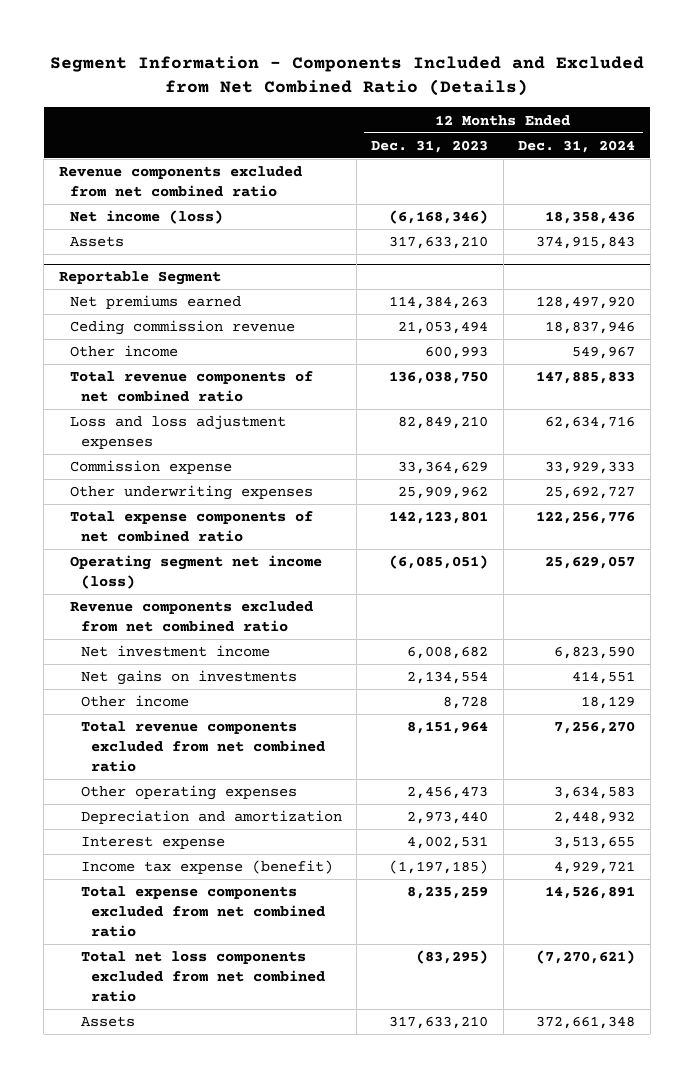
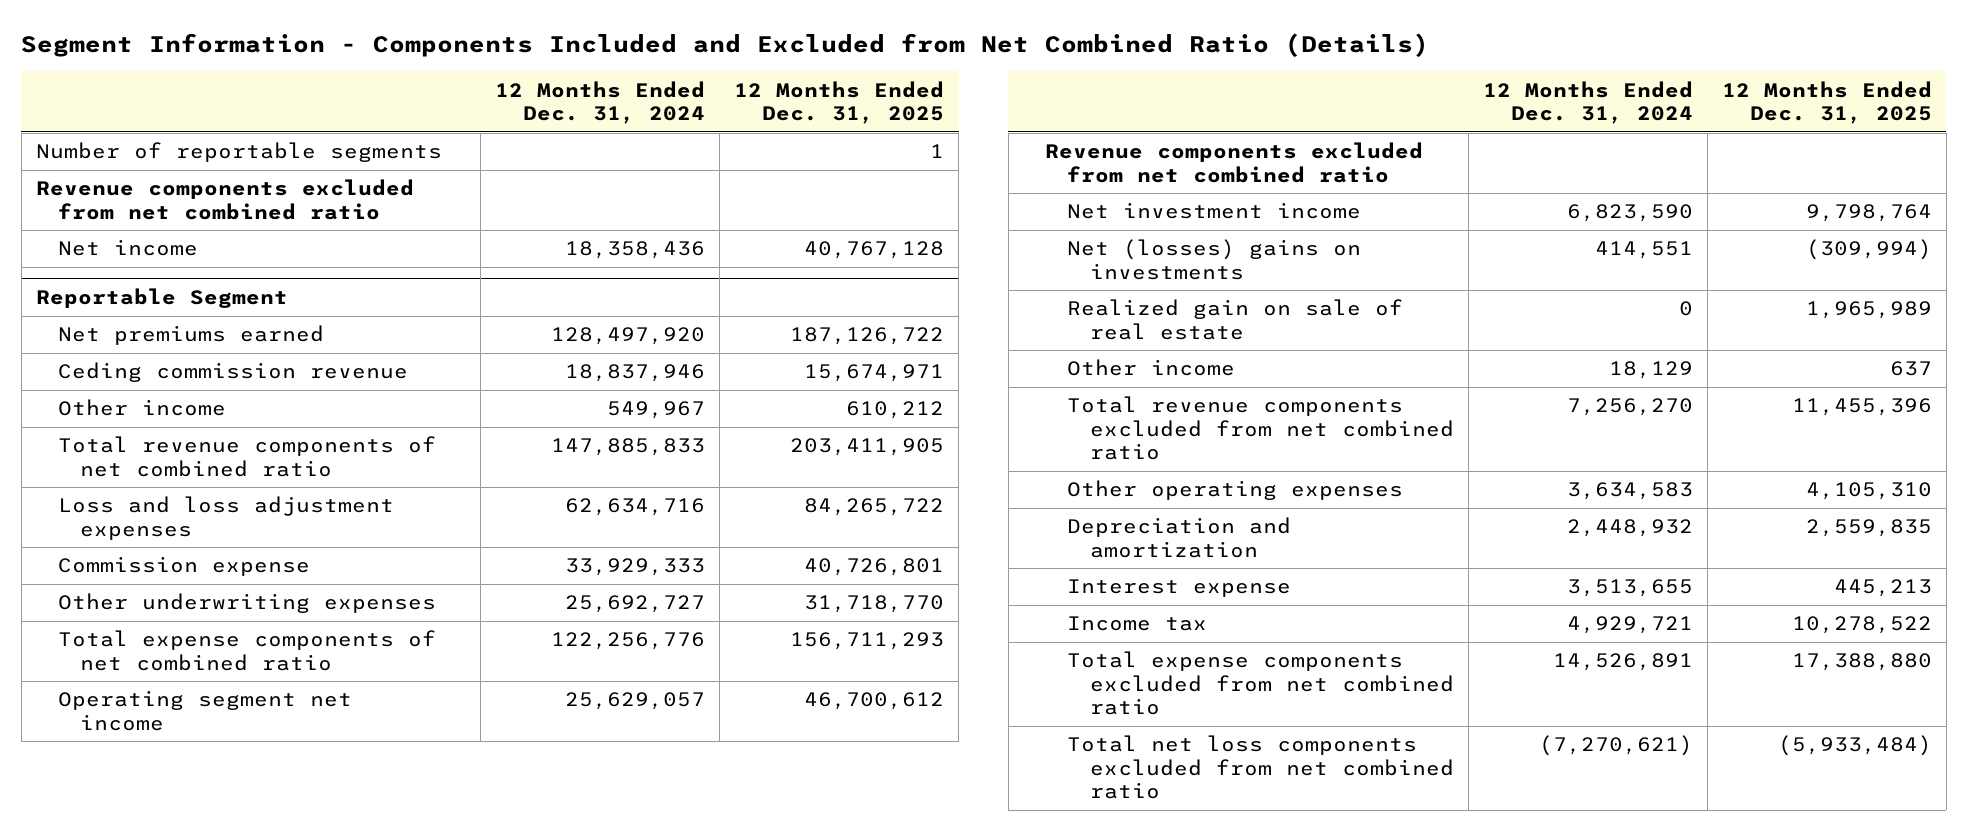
[371,139,489,153] Dec. 31, 2023 -> none
none -> [734,80,945,125] 12 Months Ended Dec. 31, 2025
none -> [35,142,442,163] Number of reportable segments
[69,236,124,248] Assets -> none
[69,210,223,225] Net income (loss) -> [57,239,198,257] Net income
[69,555,322,590] Operating segment net income (loss) -> [57,690,352,731] Operating segment net income
[80,670,297,686] Net gains on investments -> [1067,239,1362,280] Net (losses) gains on investments
none -> [1067,299,1404,340] Realized gain on sale of real estate
[80,860,333,875] Income tax expense (benefit) -> [1067,616,1208,632] Income tax
[80,1016,135,1028] Assets -> none

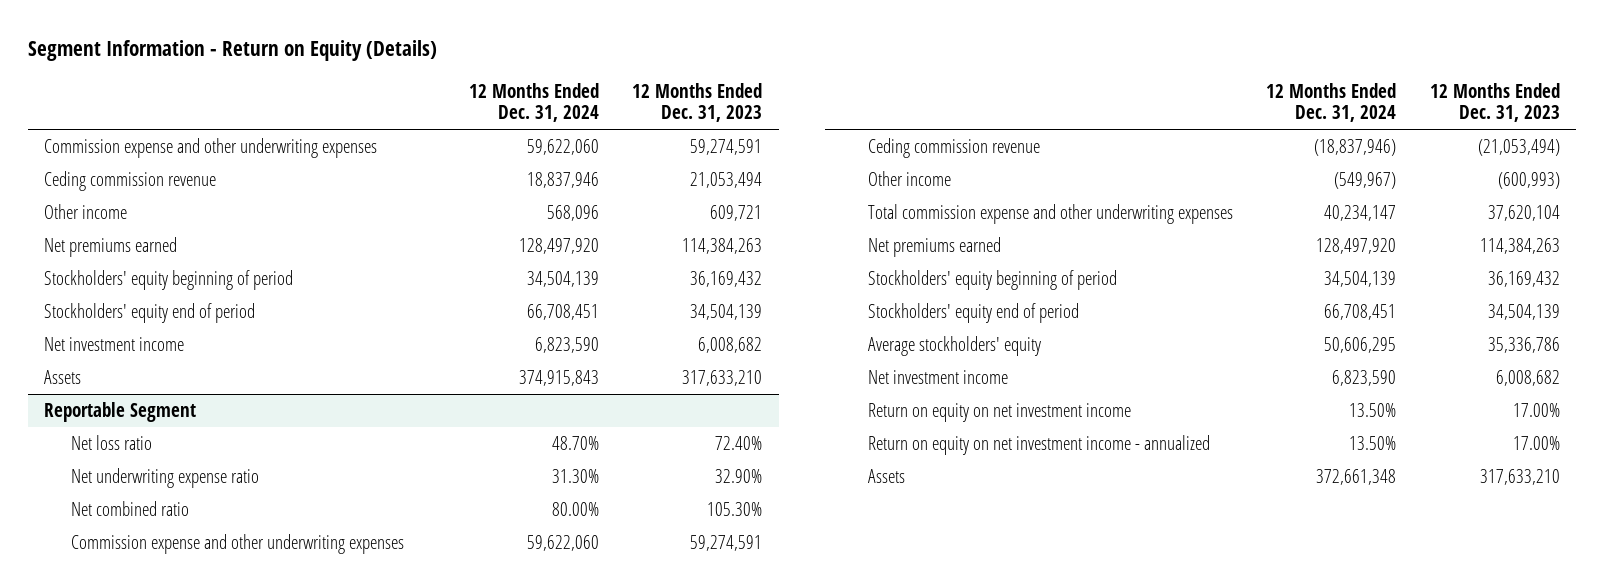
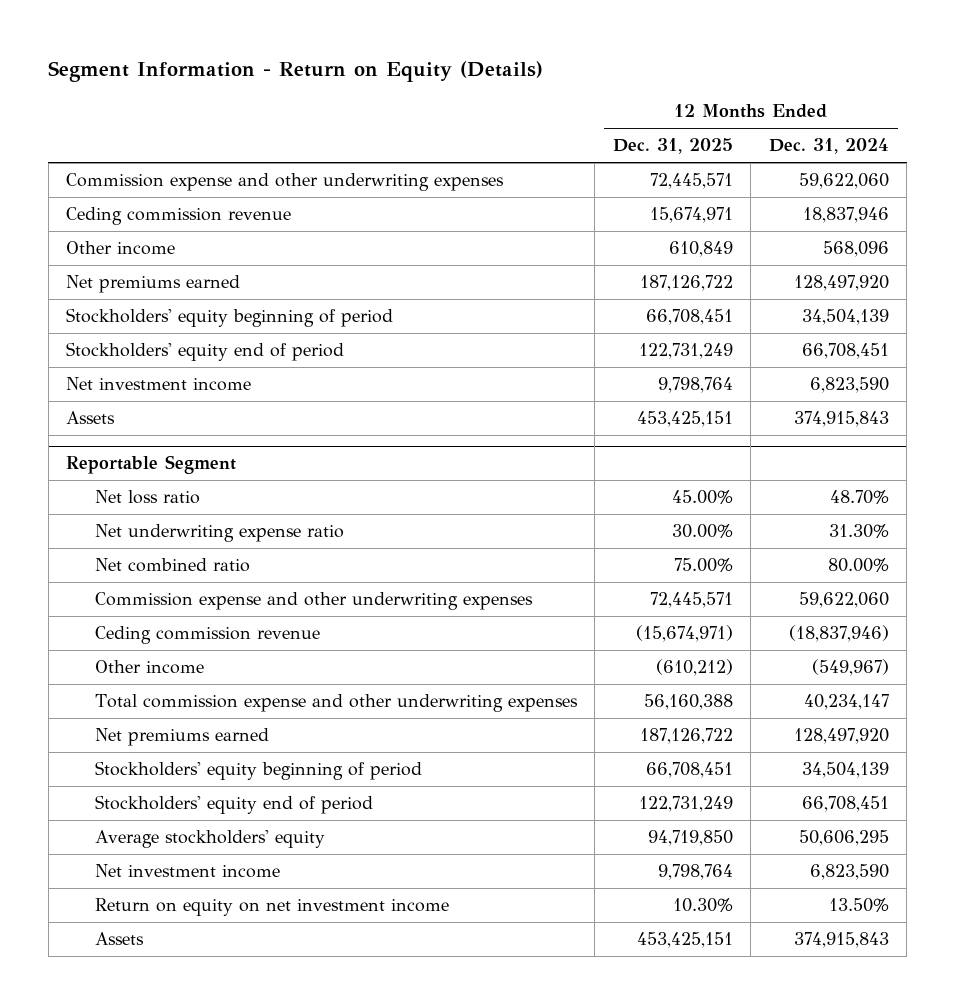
[632,82,763,123] 12 Months Ended Dec. 31, 2023 -> none
none -> [612,138,733,155] Dec. 31, 2025
[868,435,1211,456] Return on equity on net investment income - annualized -> none
[1316,469,1397,486] 372,661,348 -> [793,932,889,949] 374,915,843

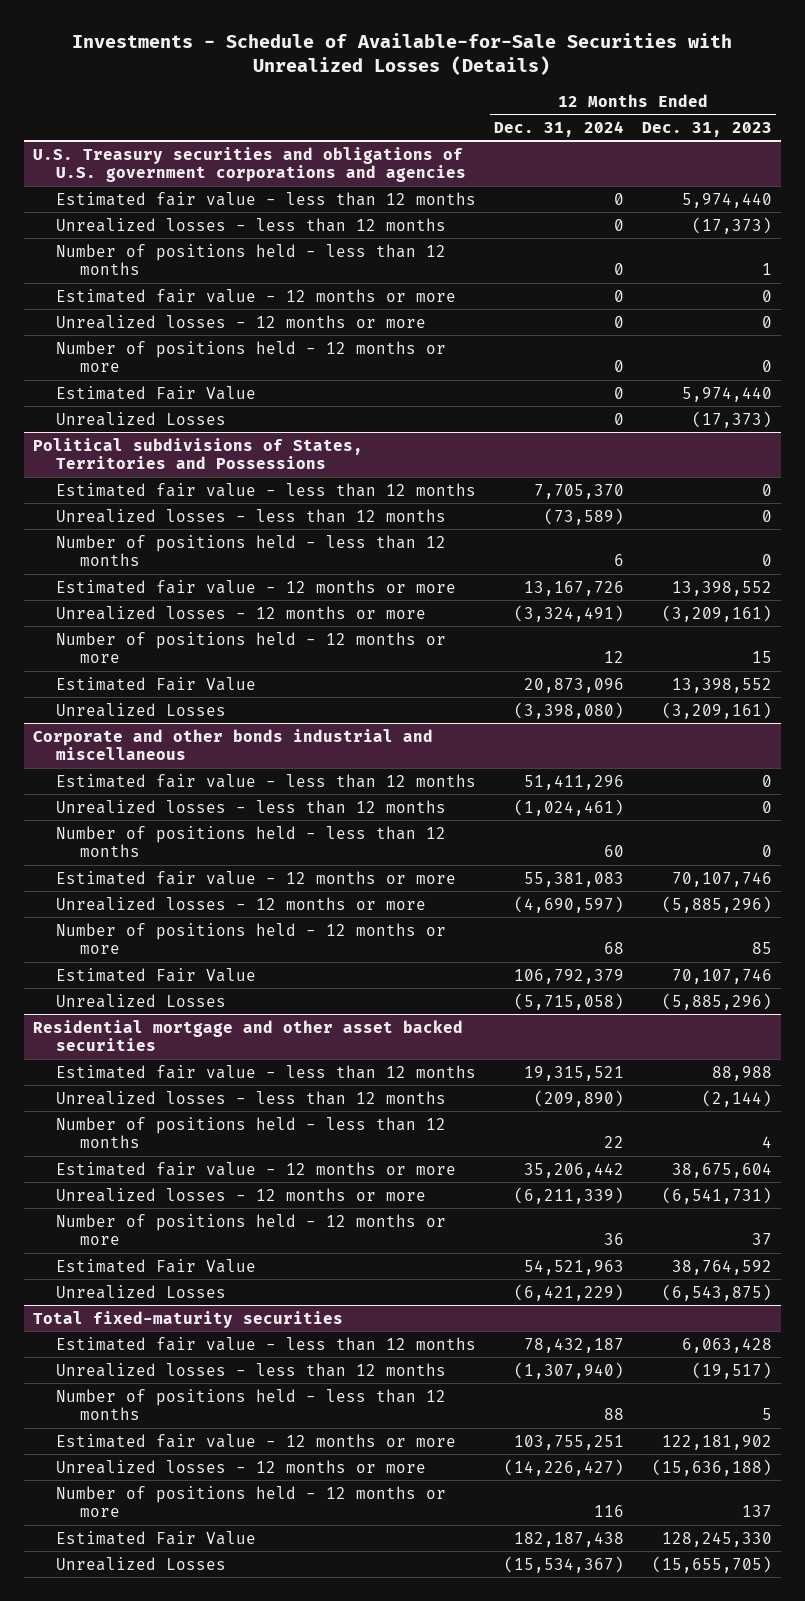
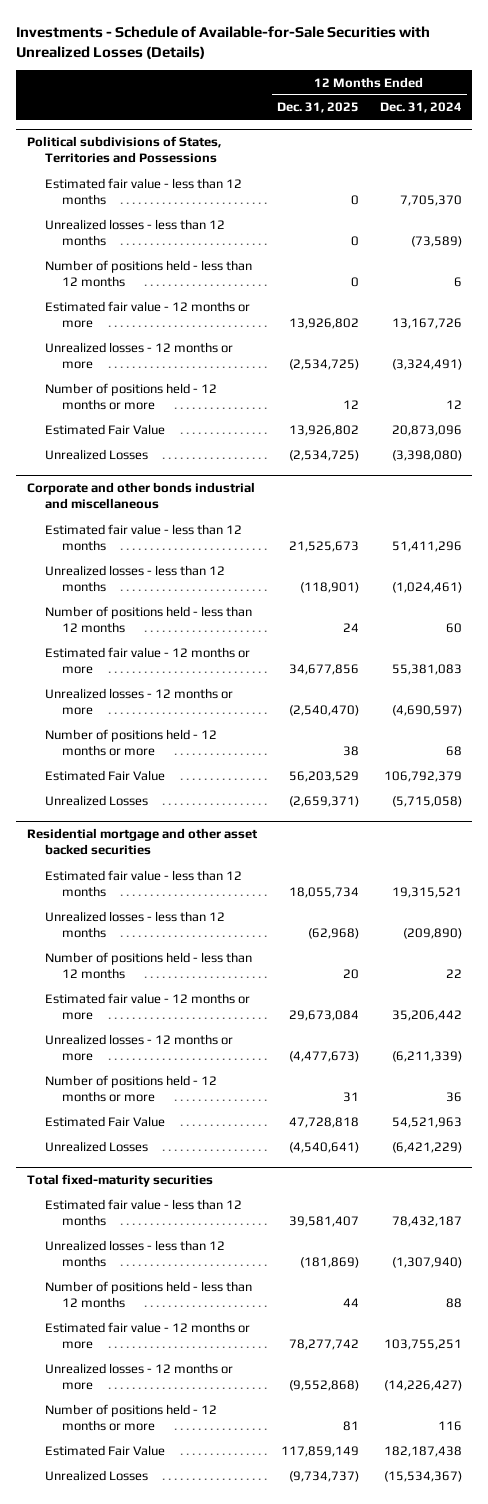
[641,121,772,137] Dec. 31, 2023 -> none
none -> [277,102,360,114] Dec. 31, 2025
[32,146,467,183] U.S. Treasury securities and obligations of U.S. government corporations and agencies -> none
[56,191,477,206] Estimated fair value - less than 12 months -> none
[56,217,447,232] Unrealized losses - less than 12 months -> none
[56,243,447,276] Number of positions held - less than 12 months -> none
[56,288,457,303] Estimated fair value - 12 months or more -> none
[56,314,427,329] Unrealized losses - 12 months or more -> none
[56,340,447,373] Number of positions held - 12 months or more -> none
[56,385,257,400] Estimated Fair Value -> none
[56,411,227,426] Unrealized Losses -> none

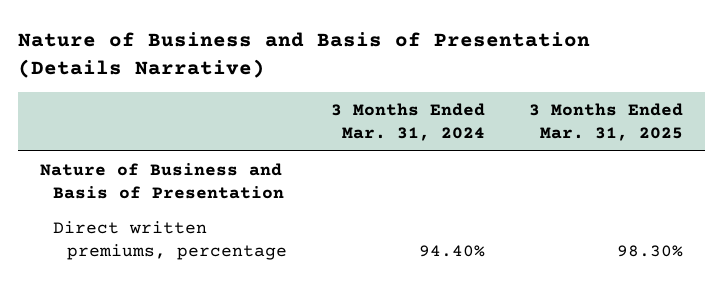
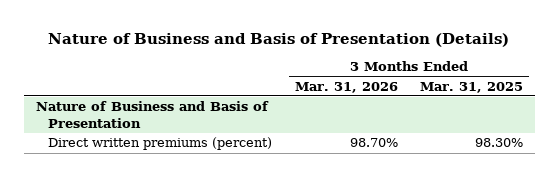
[17,31,590,79] Nature of Business and Basis of Presentation (Details Narrative) -> [48,33,510,48] Nature of Business and Basis of Presentation (Details)
[331,102,486,142] 3 Months Ended Mar. 31, 2024 -> none
none -> [294,81,398,93] Mar. 31, 2026
[53,220,287,261] Direct written premiums, percentage -> [48,137,273,151] Direct written premiums (percent)

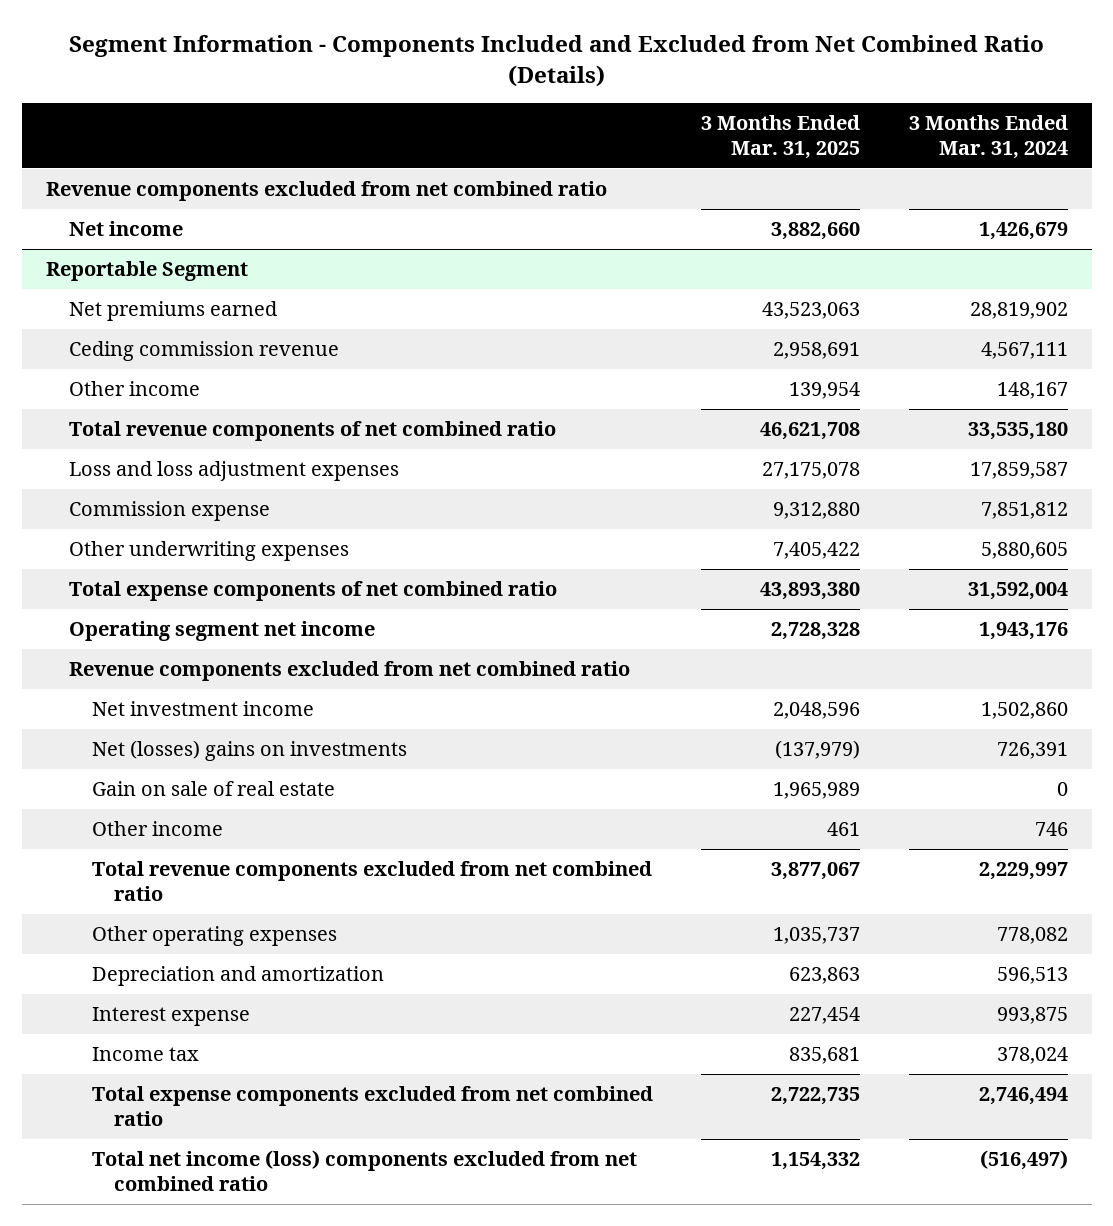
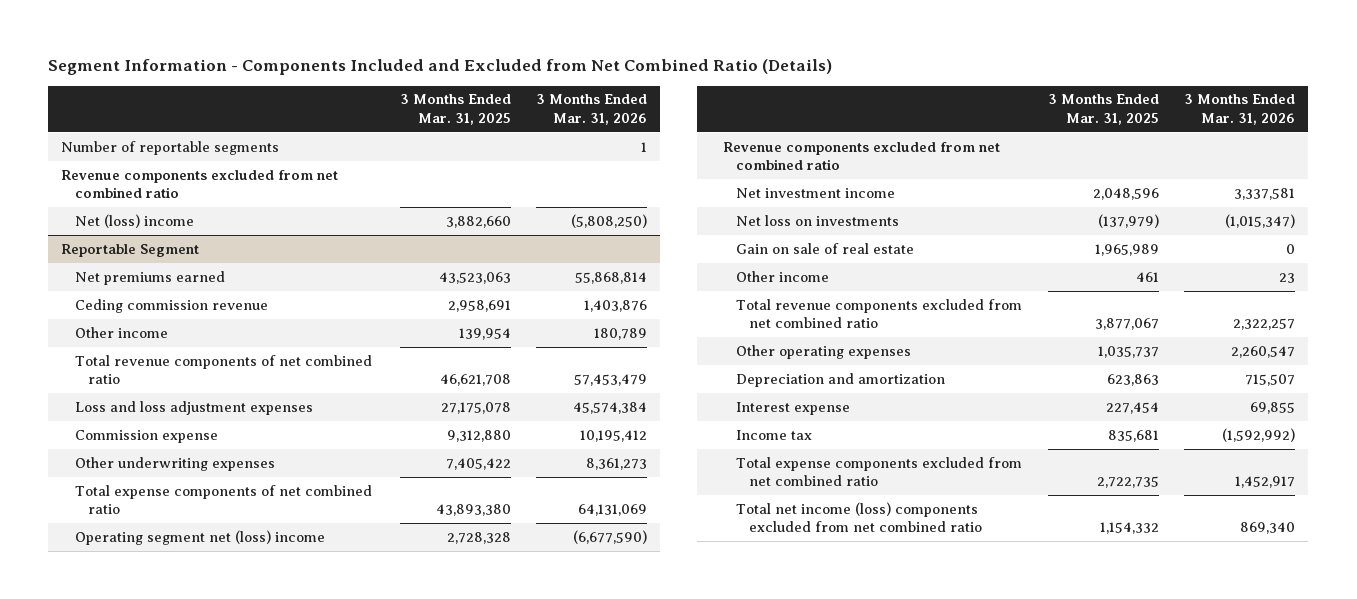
[908,114,1068,160] 3 Months Ended Mar. 31, 2024 -> none
none -> [536,94,648,125] 3 Months Ended Mar. 31, 2026
none -> [61,140,280,155] Number of reportable segments
[68,221,183,237] Net income -> [74,213,194,228] Net (loss) income
[68,621,375,642] Operating segment net income -> [74,529,325,545] Operating segment net (loss) income
[91,740,407,762] Net (losses) gains on investments -> [736,214,900,226] Net loss on investments

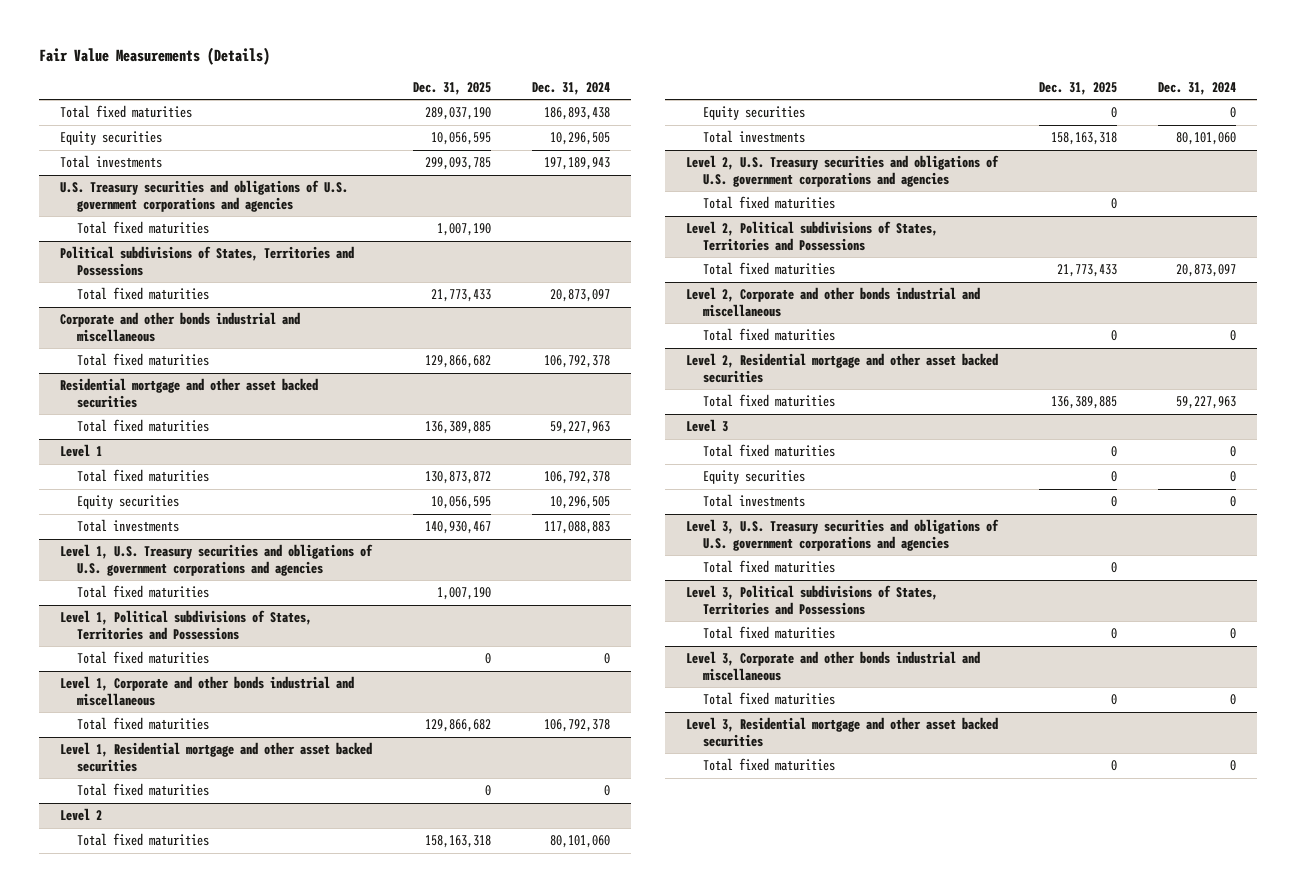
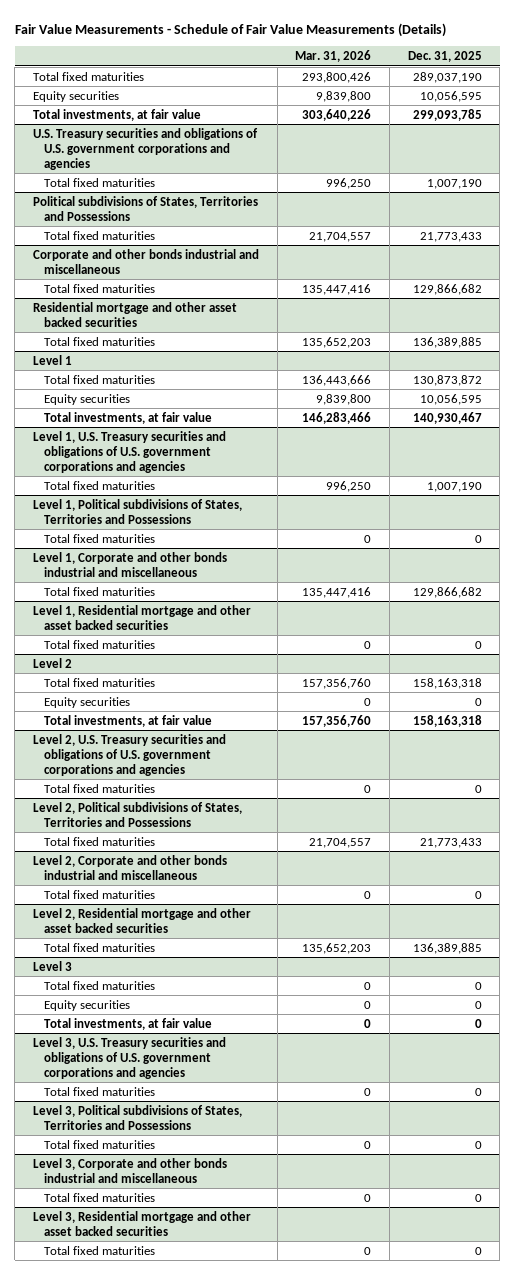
[39,46,271,65] Fair Value Measurements (Details) -> [14,23,446,38] Fair Value Measurements - Schedule of Fair Value Measurements (Details)
[532,81,611,95] Dec. 31, 2024 -> none
none -> [295,50,372,63] Mar. 31, 2026
[59,155,162,169] Total investments -> [33,108,202,121] Total investments, at fair value
[76,519,179,533] Total investments -> [44,411,213,424] Total investments, at fair value
[702,130,805,144] Total investments -> [44,714,213,727] Total investments, at fair value
[702,494,805,508] Total investments -> [44,1017,213,1030] Total investments, at fair value

